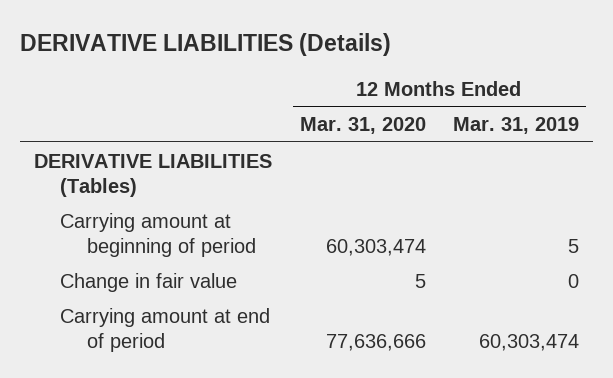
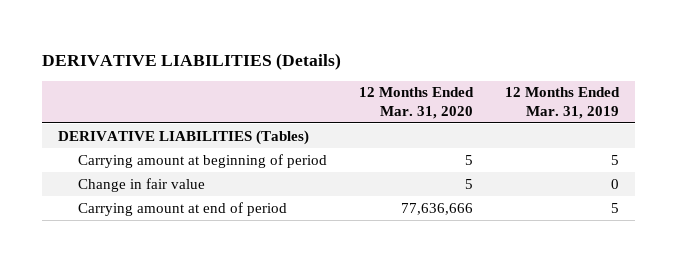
[325,238,426,256] 60,303,474 -> [465,154,474,165] 5
[479,333,580,351] 60,303,474 -> [611,202,620,213] 5

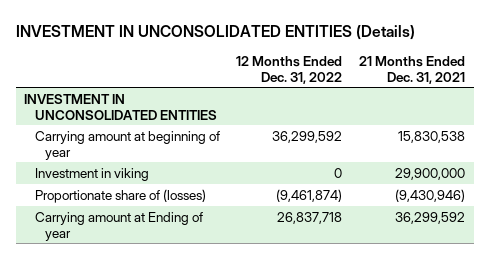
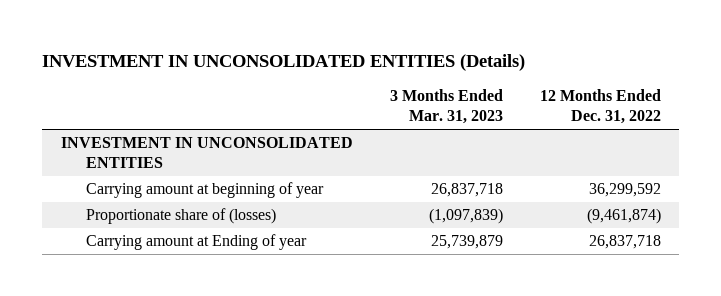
[359,55,466,84] 21 Months Ended Dec. 31, 2021 -> none
none -> [389,89,503,124] 3 Months Ended Mar. 31, 2023
[34,167,149,181] Investment in viking -> none

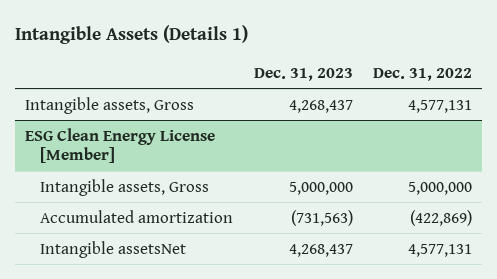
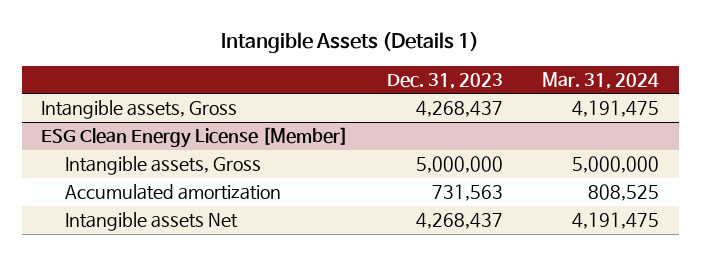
[372,67,472,81] Dec. 31, 2022 -> none
none -> [542,71,660,89] Mar. 31, 2024
[290,209,353,226] (731,563) -> [432,184,504,202] 731,563
[40,240,187,258] Intangible assetsNet -> [65,212,239,232] Intangible assets Net

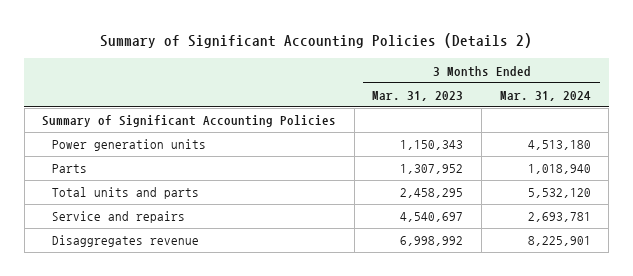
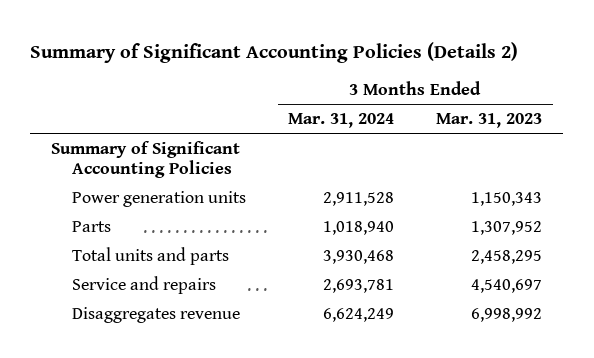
[527,140,591,151] 4,513,180 -> [323,191,395,206] 2,911,528
[527,188,591,199] 5,532,120 -> [323,249,395,264] 3,930,468
[527,236,591,247] 8,225,901 -> [323,307,395,322] 6,624,249

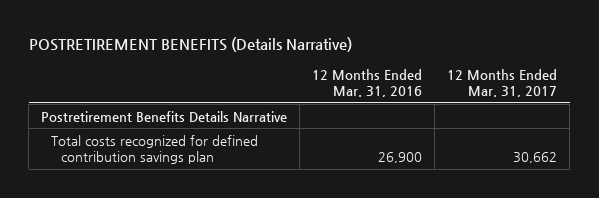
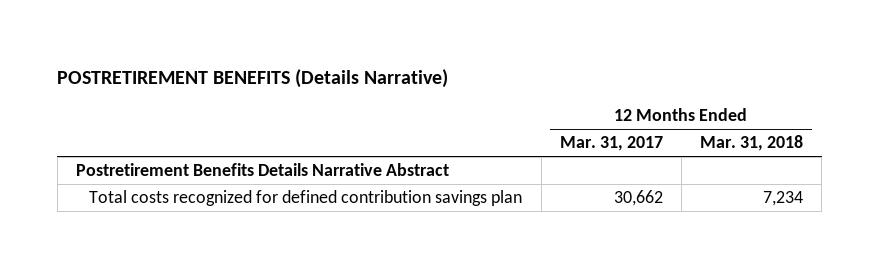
[312,68,423,98] 12 Months Ended Mar. 31, 2016 -> none
none -> [699,135,803,152] Mar. 31, 2018
[41,110,288,122] Postretirement Benefits Details Narrative -> [75,163,449,177] Postretirement Benefits Details Narrative Abstract

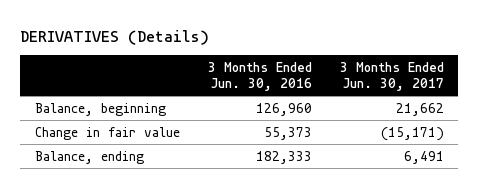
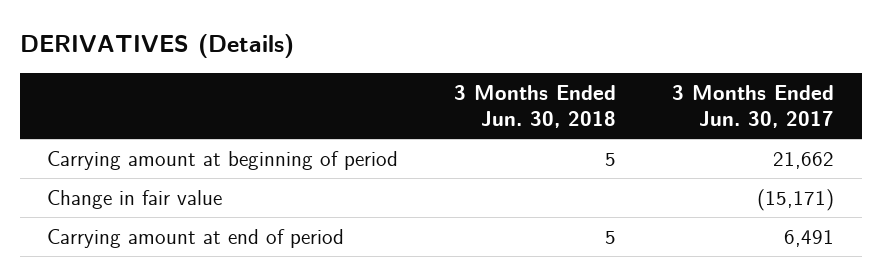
[207,62,312,92] 3 Months Ended Jun. 30, 2016 -> none
none -> [454,85,617,129] 3 Months Ended Jun. 30, 2018
[34,102,166,116] Balance, beginning -> [47,150,399,170] Carrying amount at beginning of period
[34,150,144,164] Balance, ending -> [47,228,345,248] Carrying amount at end of period

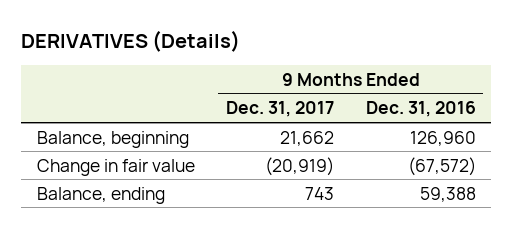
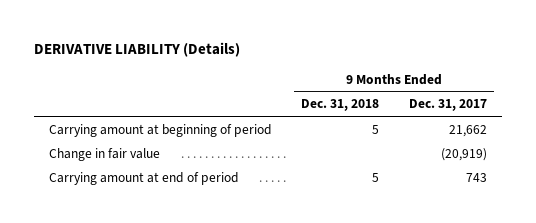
[20,29,240,52] DERIVATIVES (Details) -> [33,42,240,58] DERIVATIVE LIABILITY (Details)
[365,101,476,118] Dec. 31, 2016 -> none
none -> [301,99,380,112] Dec. 31, 2018
[36,130,189,148] Balance, beginning -> [48,123,272,137] Carrying amount at beginning of period
[36,186,165,204] Balance, ending -> [48,171,239,185] Carrying amount at end of period

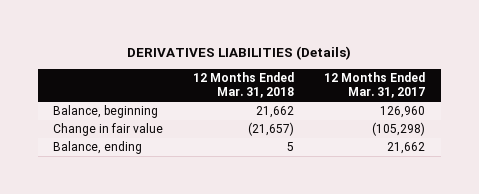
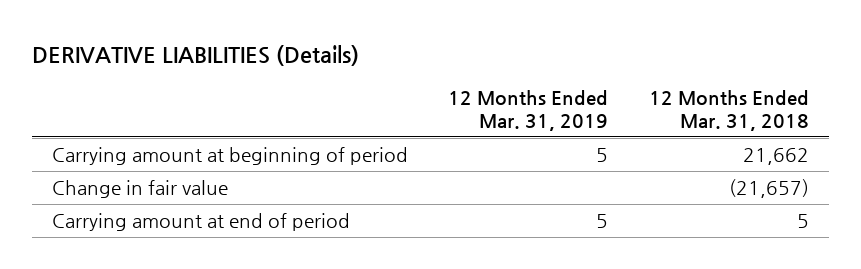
[127,45,352,60] DERIVATIVES LIABILITIES (Details) -> [31,44,359,66] DERIVATIVE LIABILITIES (Details)
[324,71,426,99] 12 Months Ended Mar. 31, 2017 -> none
none -> [448,89,609,131] 12 Months Ended Mar. 31, 2019
[53,105,159,119] Balance, beginning -> [52,147,409,166] Carrying amount at beginning of period
[53,141,143,155] Balance, ending -> [52,213,351,232] Carrying amount at end of period

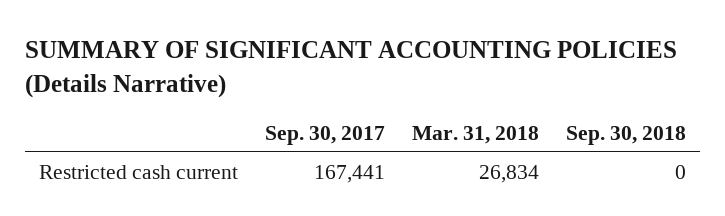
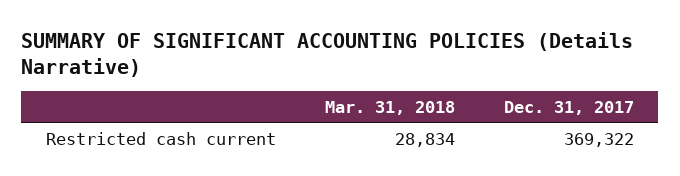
[264,125,385,145] Sep. 30, 2017 -> none
[566,125,687,145] Sep. 30, 2018 -> none
none -> [503,100,634,115] Dec. 31, 2017
[478,165,539,184] 26,834 -> [394,132,455,147] 28,834

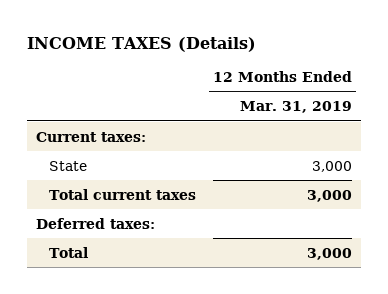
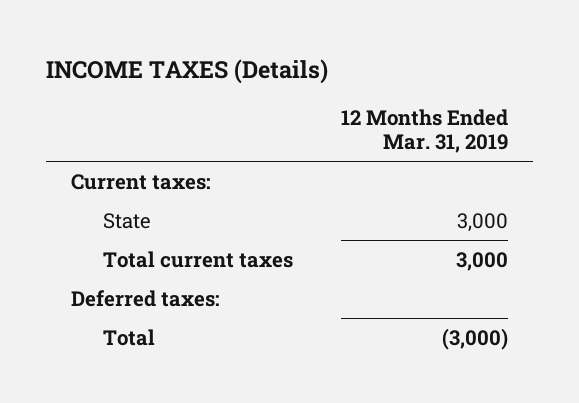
[307,247,353,260] 3,000 -> [442,327,509,350] (3,000)

